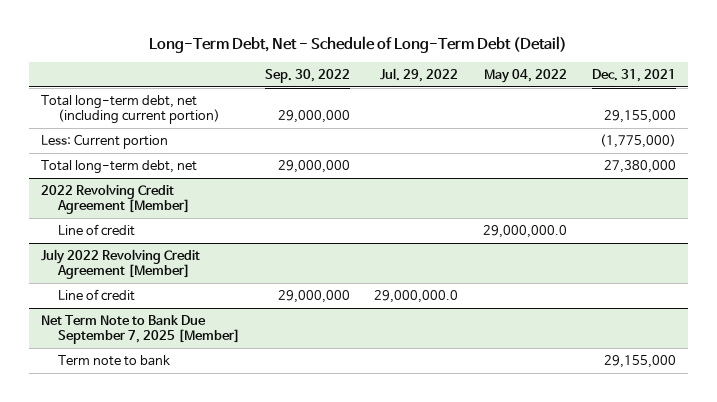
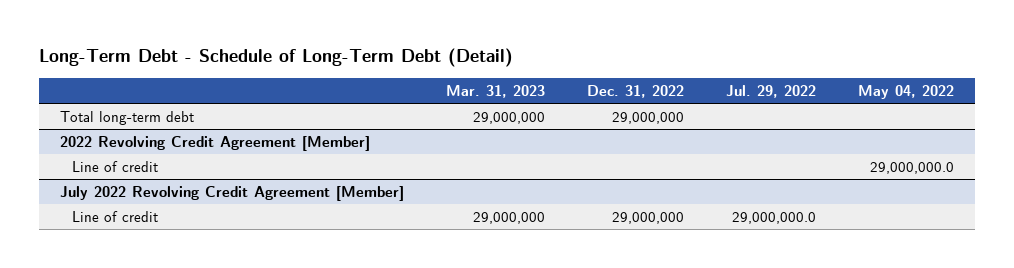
[149,35,568,53] Long-Term Debt, Net - Schedule of Long-Term Debt (Detail) -> [38,48,513,68] Long-Term Debt - Schedule of Long-Term Debt (Detail)
[264,68,350,83] Sep. 30, 2022 -> none
[591,68,676,82] Dec. 31, 2021 -> none
none -> [445,84,545,98] Mar. 31, 2023
none -> [586,84,684,98] Dec. 31, 2022
[41,95,220,125] Total long-term debt, net (including current portion) -> none
[41,134,169,150] Less: Current portion -> none
[41,160,198,175] Total long-term debt, net -> [59,111,194,126] Total long-term debt
[41,315,240,345] Net Term Note to Bank Due September 7, 2025 [Member] -> none
[57,355,170,367] Term note to bank -> none

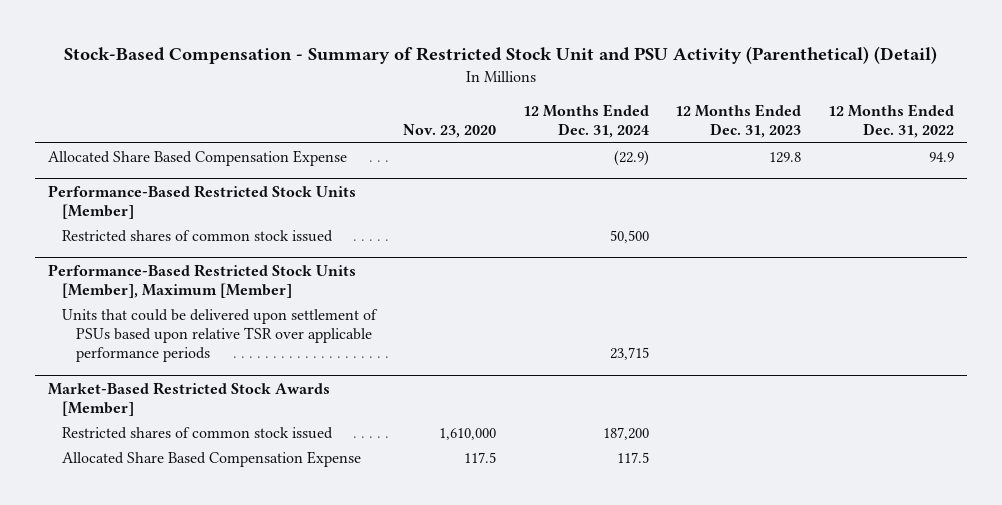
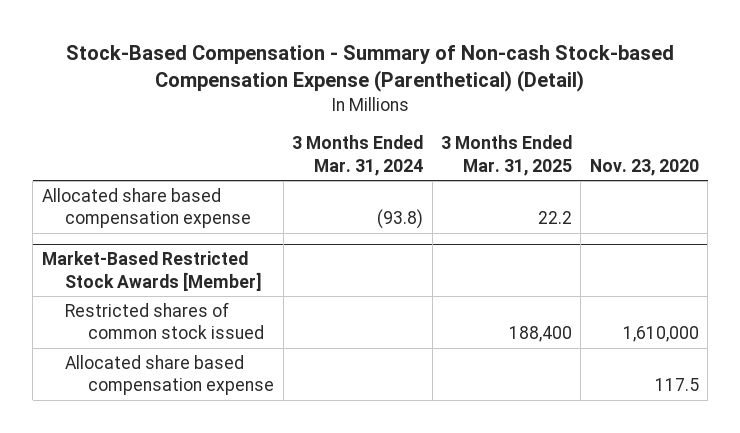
[64,46,938,65] Stock-Based Compensation - Summary of Restricted Stock Unit and PSU Activity (Parenthetical) (Detail) -> [66,44,675,93] Stock-Based Compensation - Summary of Non-cash Stock-based Compensation Expense (Parenthetical) (Detail)
[522,104,649,139] 12 Months Ended Dec. 31, 2024 -> none
[675,104,802,139] 12 Months Ended Dec. 31, 2023 -> none
[827,104,954,139] 12 Months Ended Dec. 31, 2022 -> none
none -> [292,135,424,176] 3 Months Ended Mar. 31, 2024
none -> [440,135,572,176] 3 Months Ended Mar. 31, 2025
[48,184,357,219] Performance-Based Restricted Stock Units [Member] -> none
[62,229,334,242] Restricted shares of common stock issued -> none
[48,263,357,298] Performance-Based Restricted Stock Units [Member], Maximum [Member] -> none
[62,308,379,363] Units that could be delivered upon settlement of PSUs based upon relative TSR over applicable performance periods -> none
[48,149,348,166] Allocated Share Based Compensation Expense -> [41,188,252,229] Allocated share based compensation expense
[62,450,362,467] Allocated Share Based Compensation Expense -> [65,355,275,396] Allocated share based compensation expense

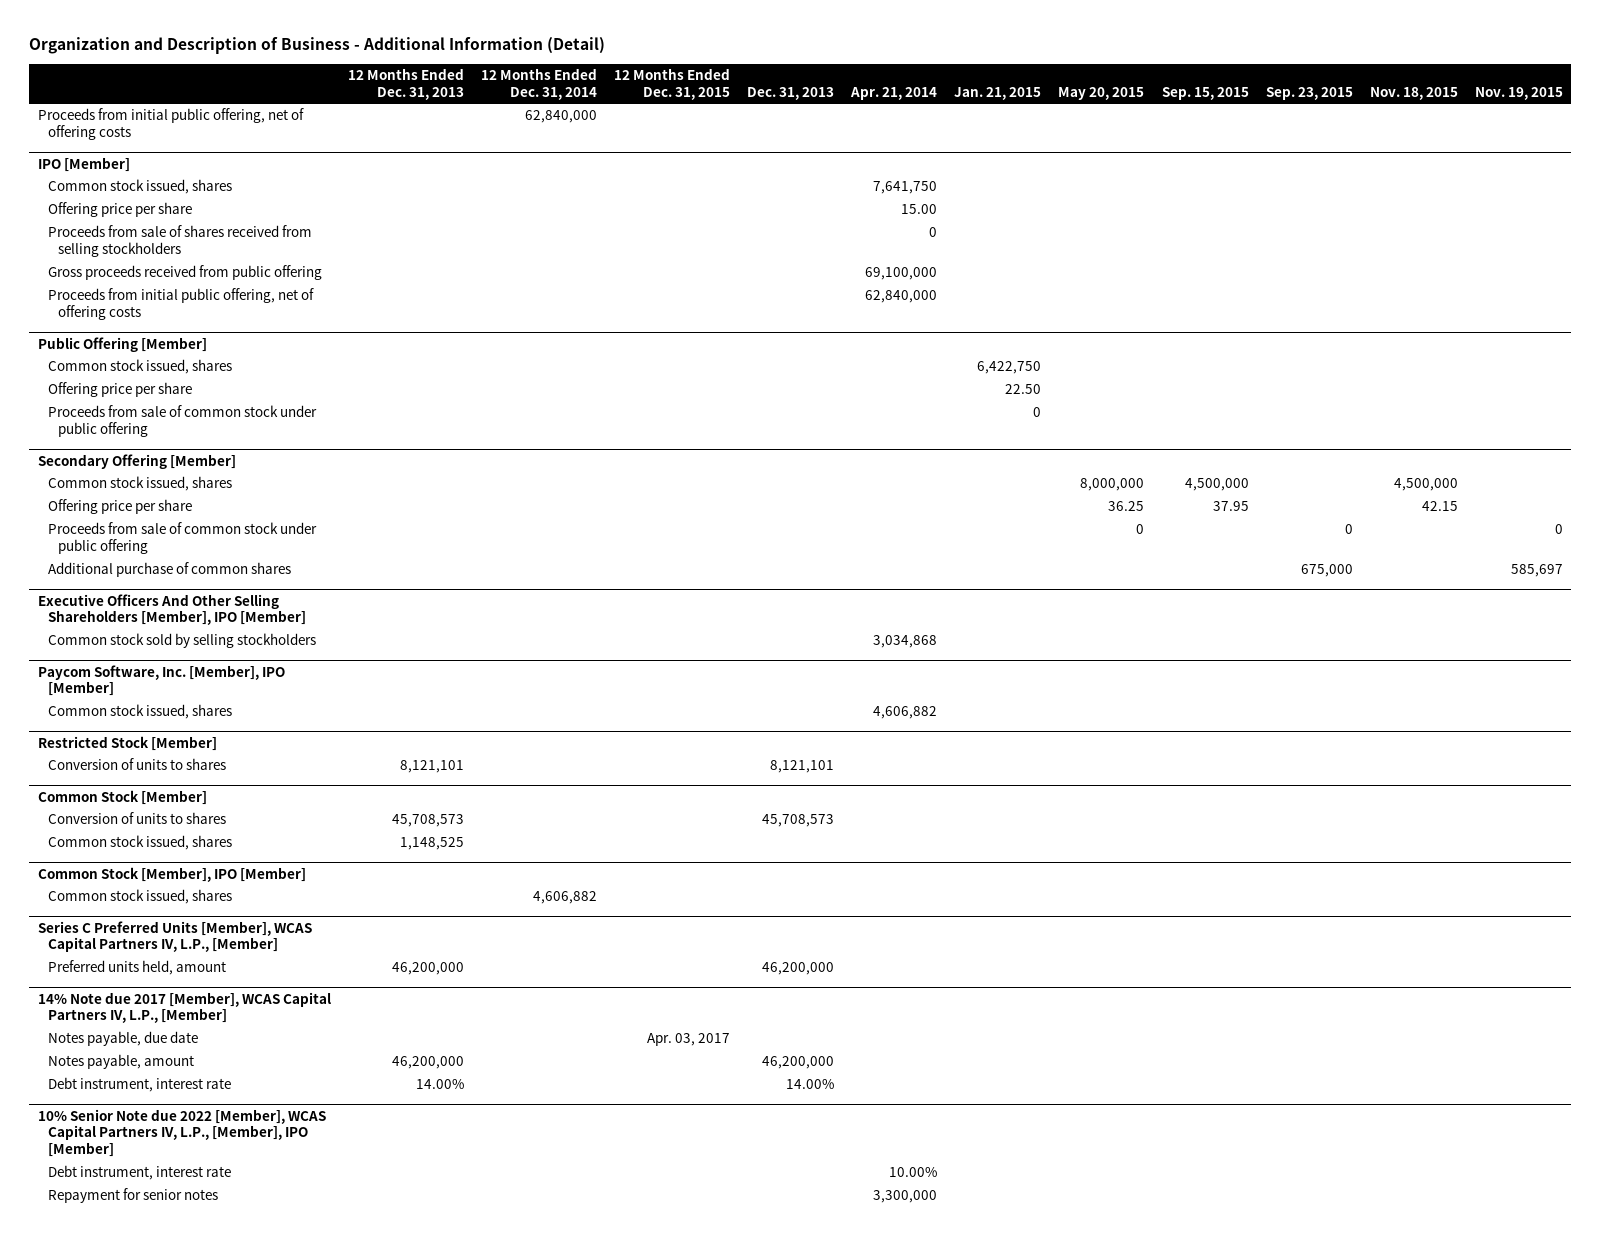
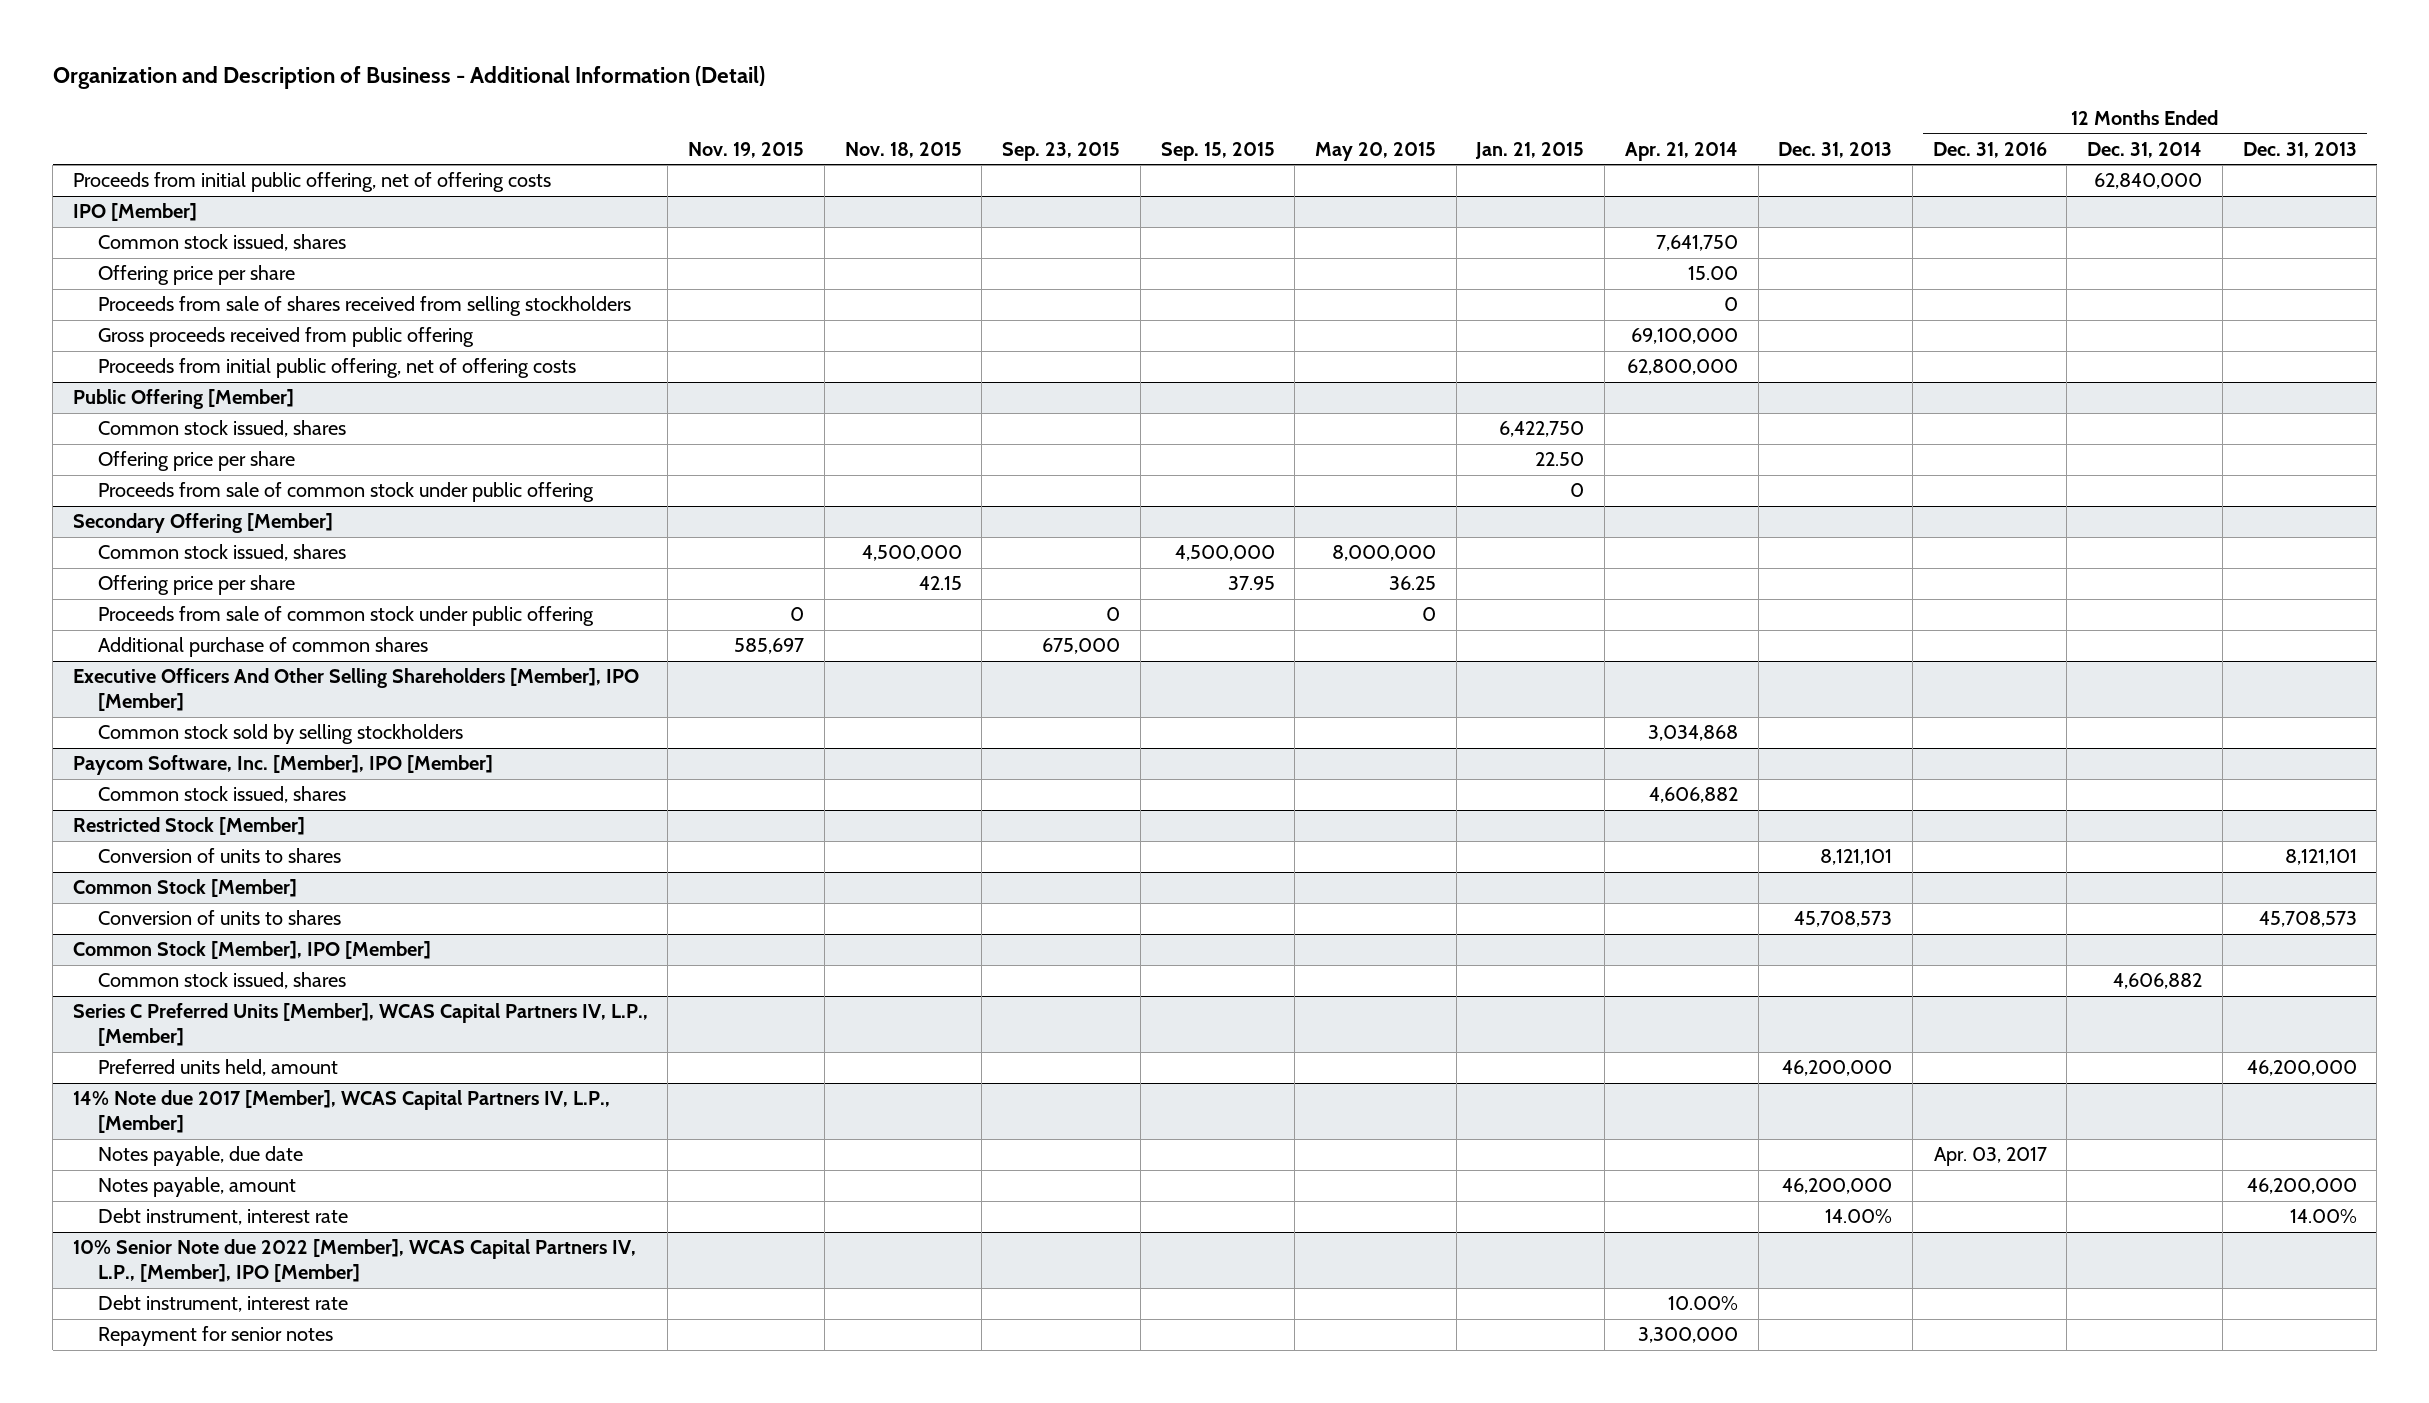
[613,68,730,100] 12 Months Ended Dec. 31, 2015 -> none
none -> [1932,141,2047,158] Dec. 31, 2016
[865,290,938,304] 62,840,000 -> [1626,359,1738,376] 62,800,000
[47,835,232,851] Common stock issued, shares -> none

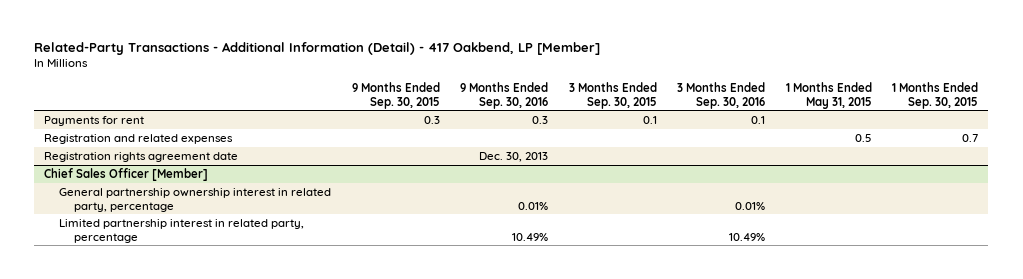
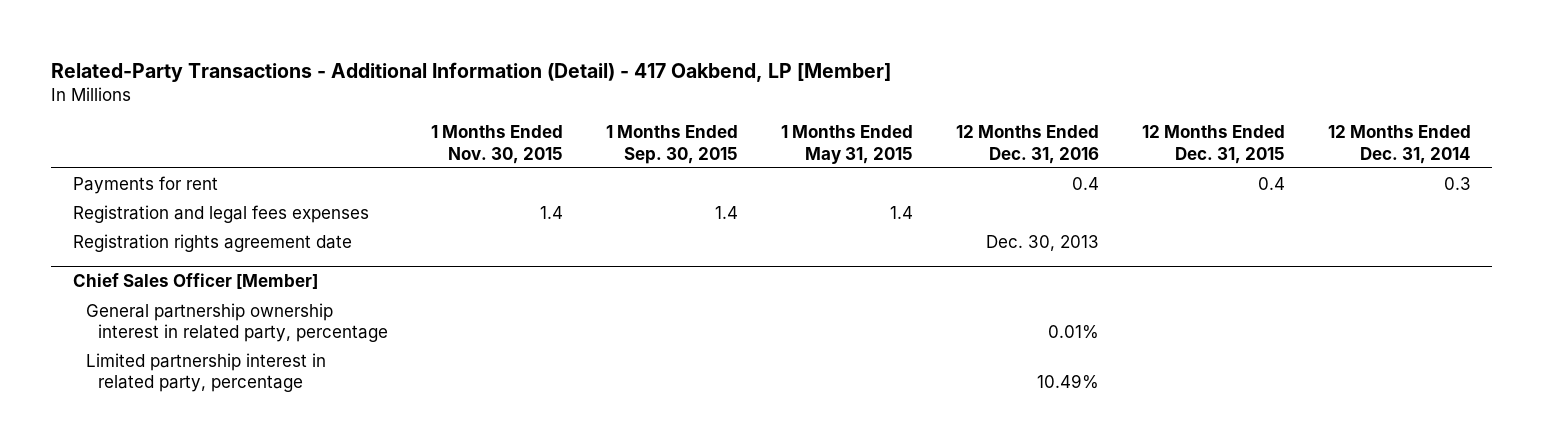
[351,81,440,109] 9 Months Ended Sep. 30, 2015 -> none
[460,81,549,109] 9 Months Ended Sep. 30, 2016 -> none
[568,81,657,109] 3 Months Ended Sep. 30, 2015 -> none
[677,81,766,109] 3 Months Ended Sep. 30, 2016 -> none
none -> [431,125,564,164] 1 Months Ended Nov. 30, 2015
none -> [955,125,1099,164] 12 Months Ended Dec. 31, 2016
none -> [1141,125,1285,164] 12 Months Ended Dec. 31, 2015
none -> [1327,125,1471,164] 12 Months Ended Dec. 31, 2014
[44,133,234,144] Registration and related expenses -> [72,204,369,223] Registration and legal fees expenses
[854,133,872,142] 0.5 -> [890,205,914,219] 1.4
[962,133,979,142] 0.7 -> [715,205,739,219] 1.4

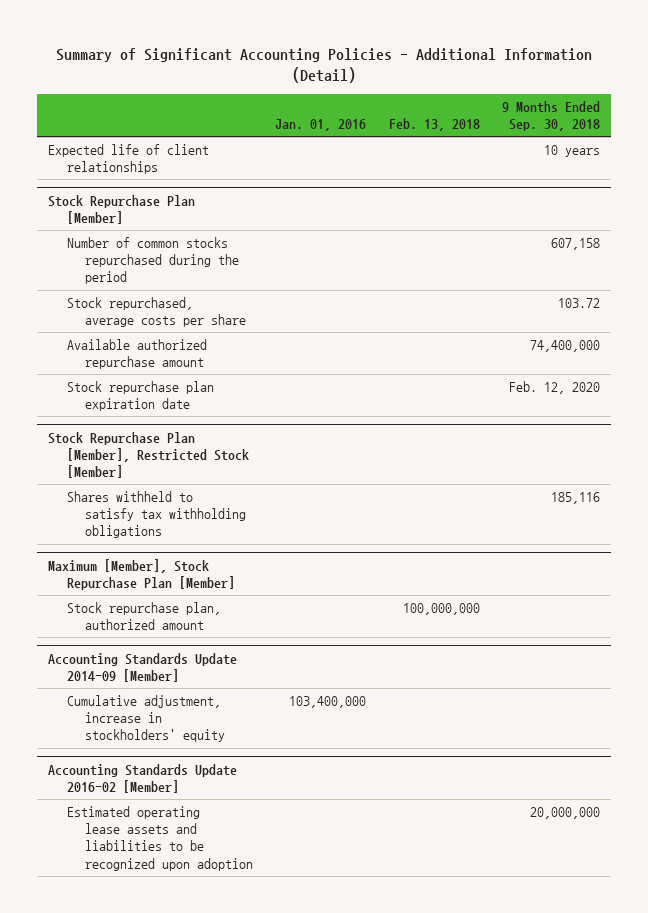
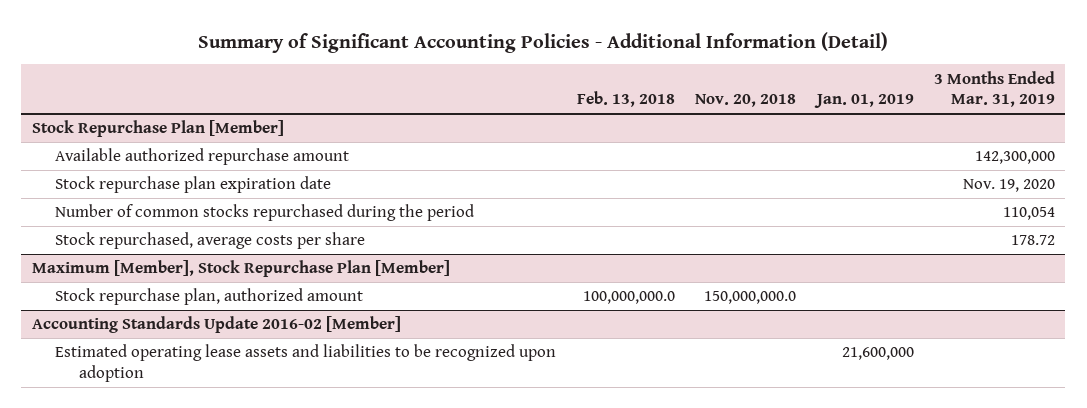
[275,119,367,132] Jan. 01, 2016 -> none
[501,101,600,132] 9 Months Ended Sep. 30, 2018 -> none
none -> [695,94,797,108] Nov. 20, 2018
none -> [813,94,914,109] Jan. 01, 2019
none -> [933,70,1055,108] 3 Months Ended Mar. 31, 2019
[48,143,210,175] Expected life of client relationships -> none
[48,431,249,479] Stock Repurchase Plan [Member], Restricted Stock [Member] -> none
[66,490,247,539] Shares withheld to satisfy tax withholding obligations -> none
[66,236,240,285] Number of common stocks repurchased during the period -> [55,204,475,222] Number of common stocks repurchased during the period
[66,296,247,328] Stock repurchased, average costs per share -> [55,232,366,250] Stock repurchased, average costs per share
[48,652,238,682] Accounting Standards Update 2014-09 [Member] -> none
[66,694,226,743] Cumulative adjustment, increase in stockholders' equity -> none
[402,602,480,615] 100,000,000 -> [582,291,675,305] 100,000,000.0

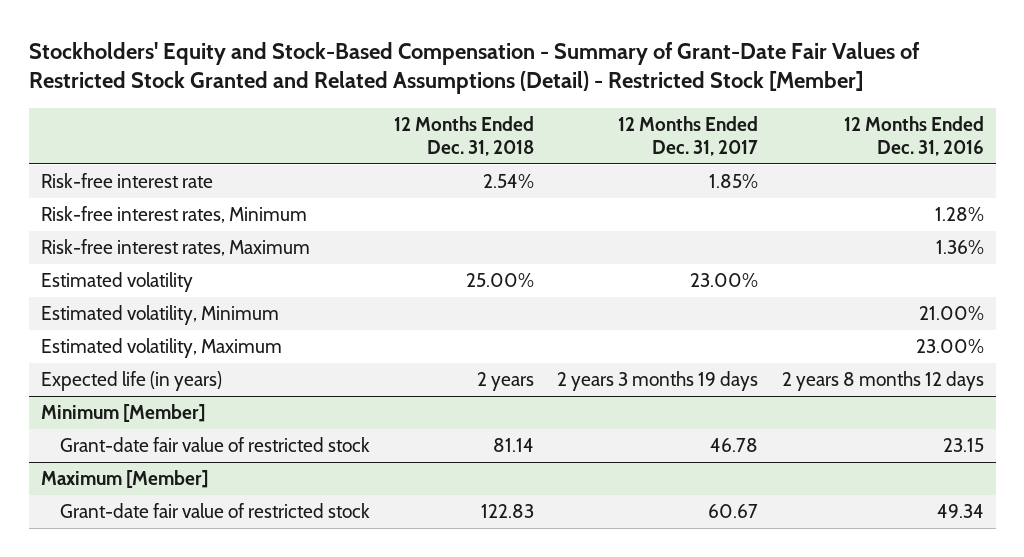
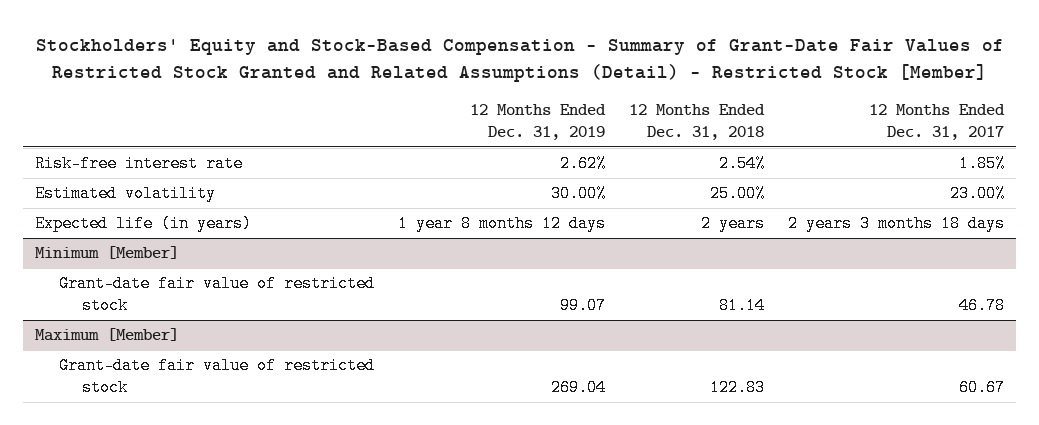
[843,115,984,157] 12 Months Ended Dec. 31, 2016 -> none
none -> [469,104,606,141] 12 Months Ended Dec. 31, 2019
[40,206,307,224] Risk-free interest rates, Minimum -> none
[40,239,310,257] Risk-free interest rates, Maximum -> none
[40,305,279,326] Estimated volatility, Minimum -> none
[40,338,282,359] Estimated volatility, Maximum -> none
[557,371,759,392] 2 years 3 months 19 days -> [787,215,1005,233] 2 years 3 months 18 days

